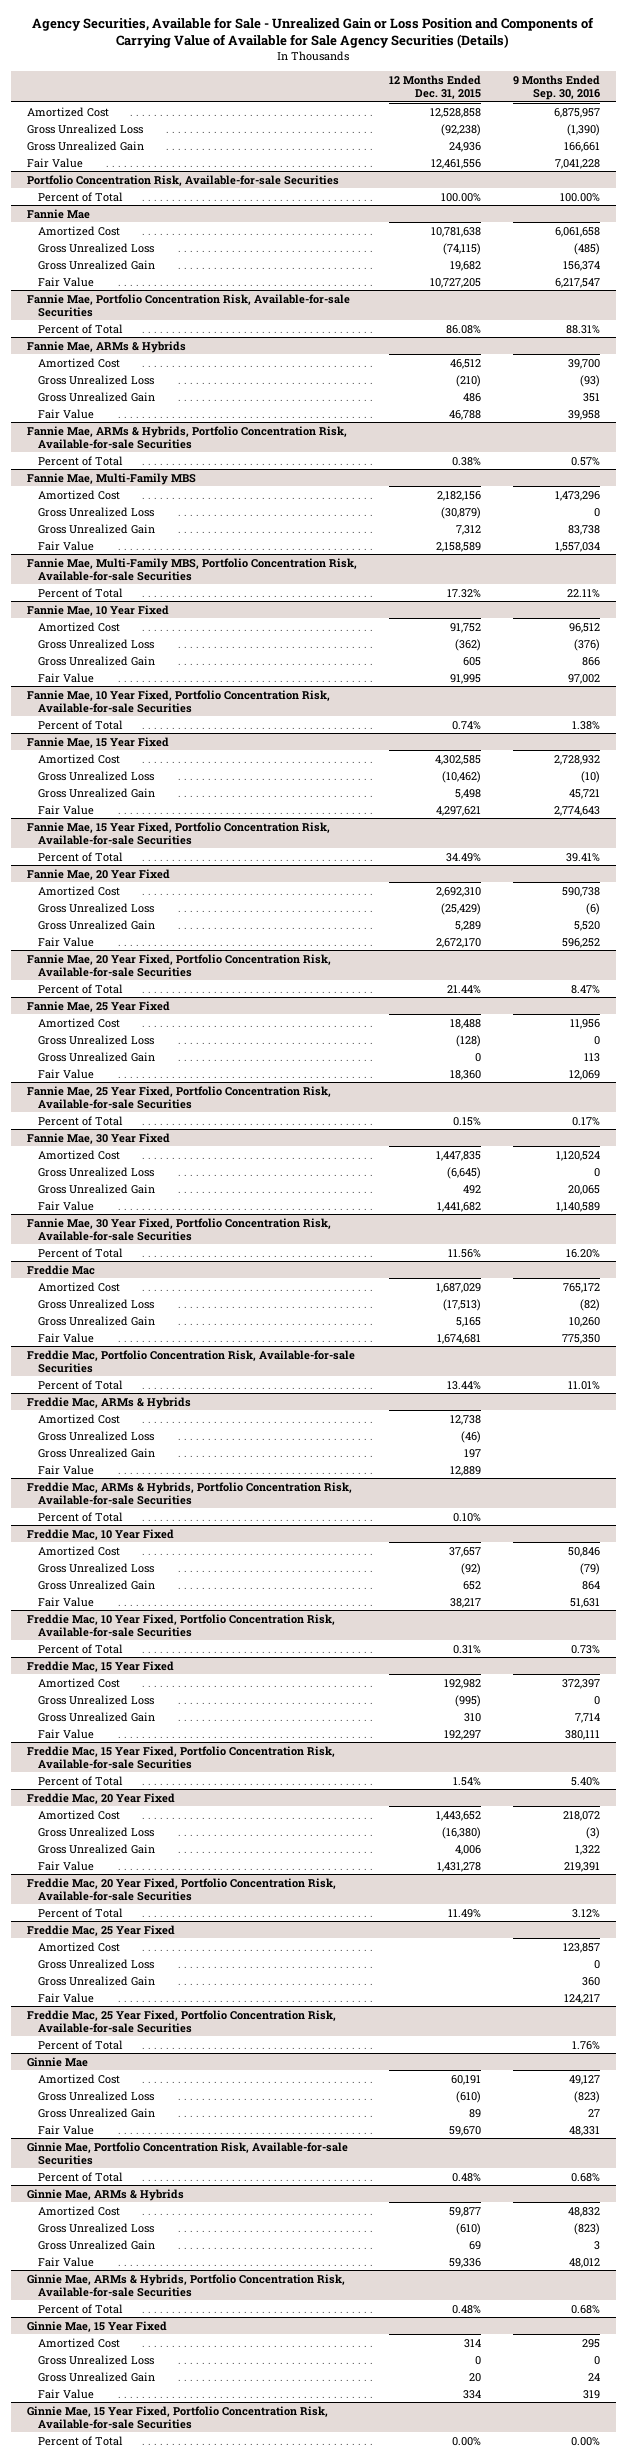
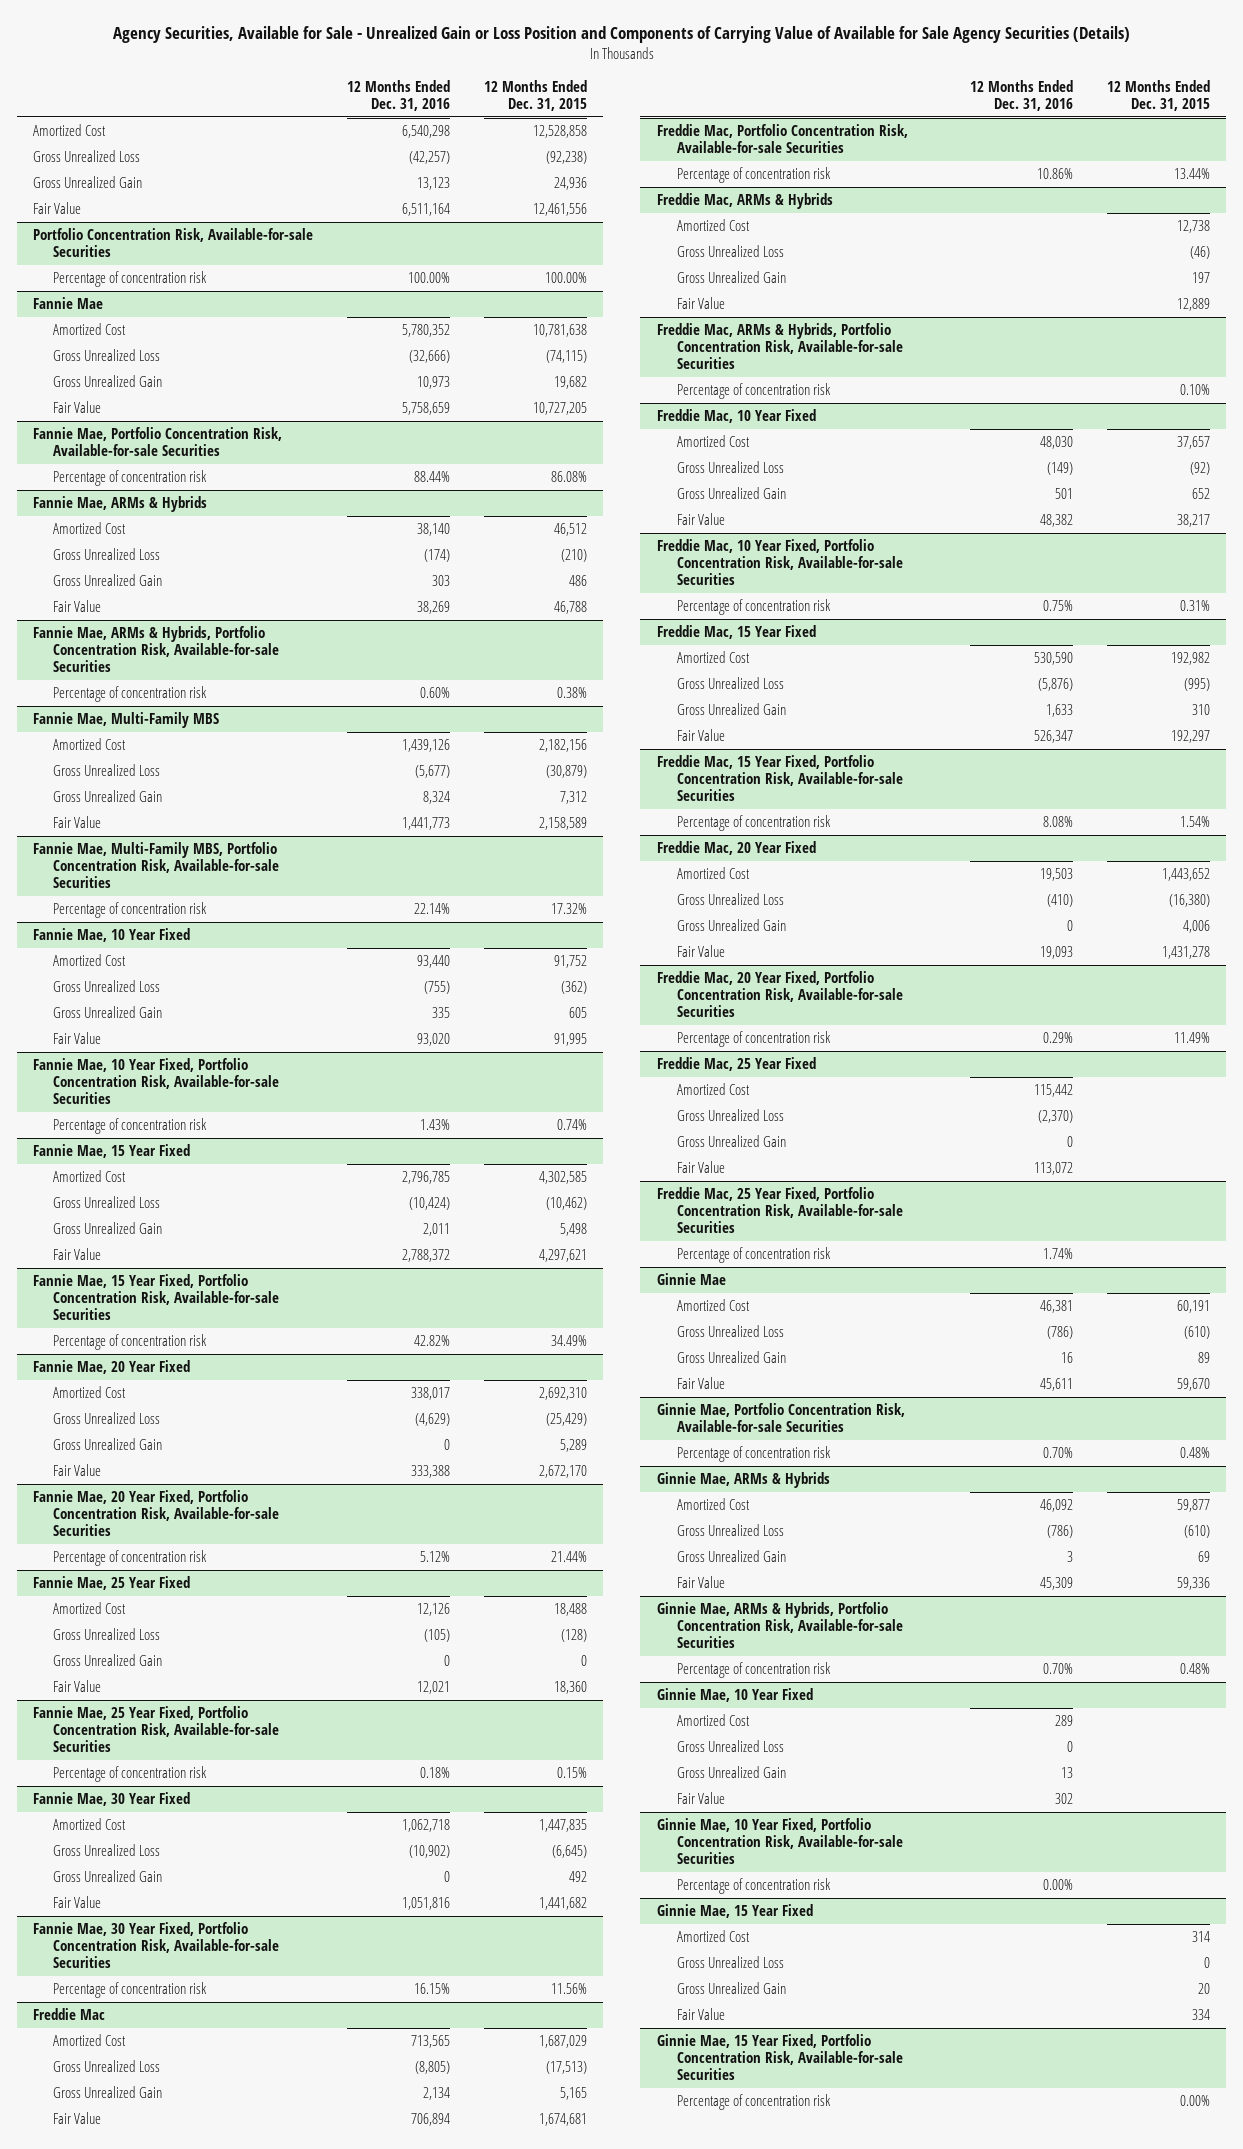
[513,74,601,101] 9 Months Ended Sep. 30, 2016 -> none
none -> [346,79,450,111] 12 Months Ended Dec. 31, 2016
[37,191,123,202] Percent of Total -> [53,271,208,288] Percentage of concentration risk
[37,323,123,334] Percent of Total -> [53,470,208,487] Percentage of concentration risk
[37,455,123,466] Percent of Total -> [53,686,208,703] Percentage of concentration risk
[37,587,123,598] Percent of Total -> [53,902,208,919] Percentage of concentration risk
[37,719,123,730] Percent of Total -> [53,1118,208,1135] Percentage of concentration risk
[37,851,123,862] Percent of Total -> [53,1334,208,1351] Percentage of concentration risk
[37,983,123,994] Percent of Total -> [53,1550,208,1567] Percentage of concentration risk
[37,1115,123,1126] Percent of Total -> [53,1766,208,1783] Percentage of concentration risk
[37,1247,123,1258] Percent of Total -> [53,1982,208,1999] Percentage of concentration risk
[37,1379,123,1390] Percent of Total -> [676,167,831,184] Percentage of concentration risk
[37,1511,123,1522] Percent of Total -> [676,383,831,400] Percentage of concentration risk
[37,1643,123,1654] Percent of Total -> [676,599,831,616] Percentage of concentration risk
[37,1775,123,1786] Percent of Total -> [676,815,831,832] Percentage of concentration risk
[37,1907,123,1918] Percent of Total -> [676,1031,831,1048] Percentage of concentration risk
[37,2039,123,2050] Percent of Total -> [676,1247,831,1264] Percentage of concentration risk
[37,2171,123,2182] Percent of Total -> [676,1446,831,1463] Percentage of concentration risk
[37,2303,123,2314] Percent of Total -> [676,1662,831,1679] Percentage of concentration risk
none -> [656,1688,813,1703] Ginnie Mae, 10 Year Fixed
none -> [676,1714,750,1727] Amortized Cost
none -> [676,1740,784,1753] Gross Unrealized Loss
none -> [676,1766,786,1779] Gross Unrealized Gain
none -> [676,1792,725,1805] Fair Value
none -> [656,1818,903,1865] Ginnie Mae, 10 Year Fixed, Portfolio Concentration Risk, Available-for-sale Securities
none -> [676,1878,831,1895] Percentage of concentration risk
[37,2435,123,2446] Percent of Total -> [676,2094,831,2111] Percentage of concentration risk

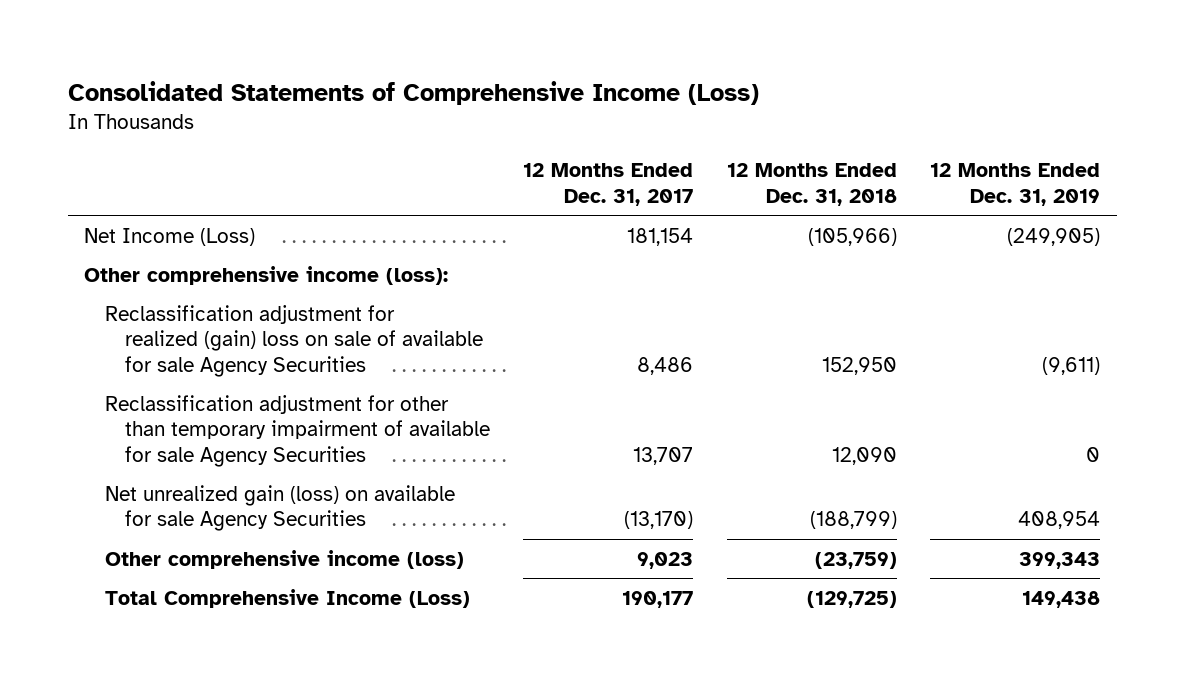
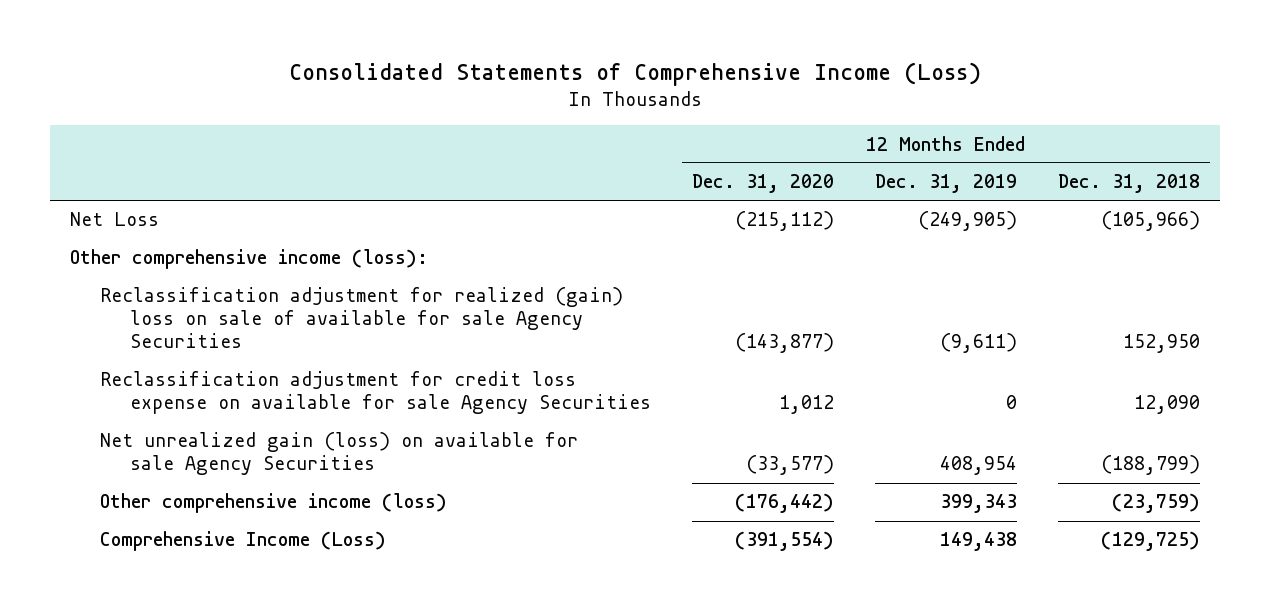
[523,163,694,206] 12 Months Ended Dec. 31, 2017 -> none
none -> [691,174,834,194] Dec. 31, 2020
[84,227,256,246] Net Income (Loss) -> [70,212,160,227] Net Loss
[104,394,490,467] Reclassification adjustment for other than temporary impairment of available for sale Agency Securities -> [100,371,651,415] Reclassification adjustment for credit loss expense on available for sale Agency Securities
[104,588,470,608] Total Comprehensive Income (Loss) -> [100,531,387,552] Comprehensive Income (Loss)

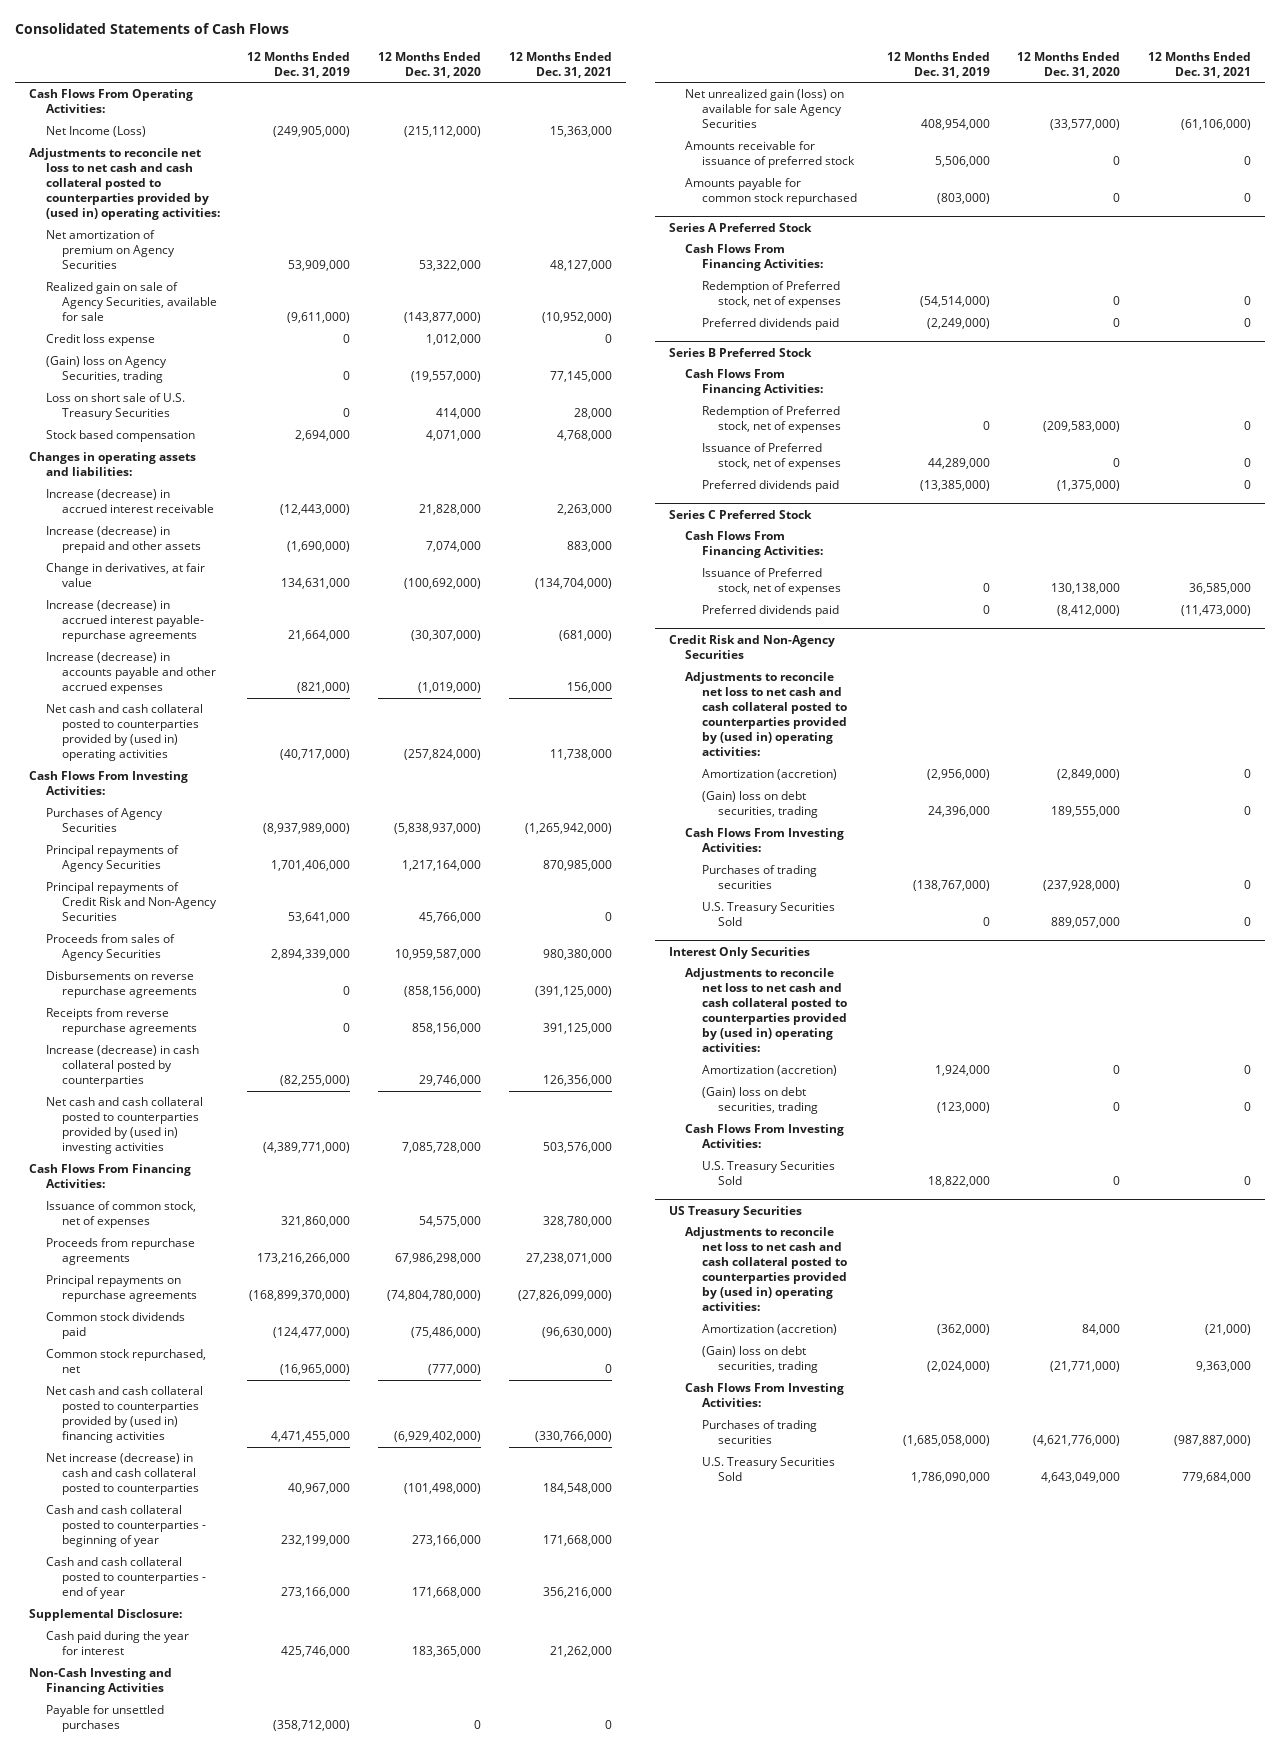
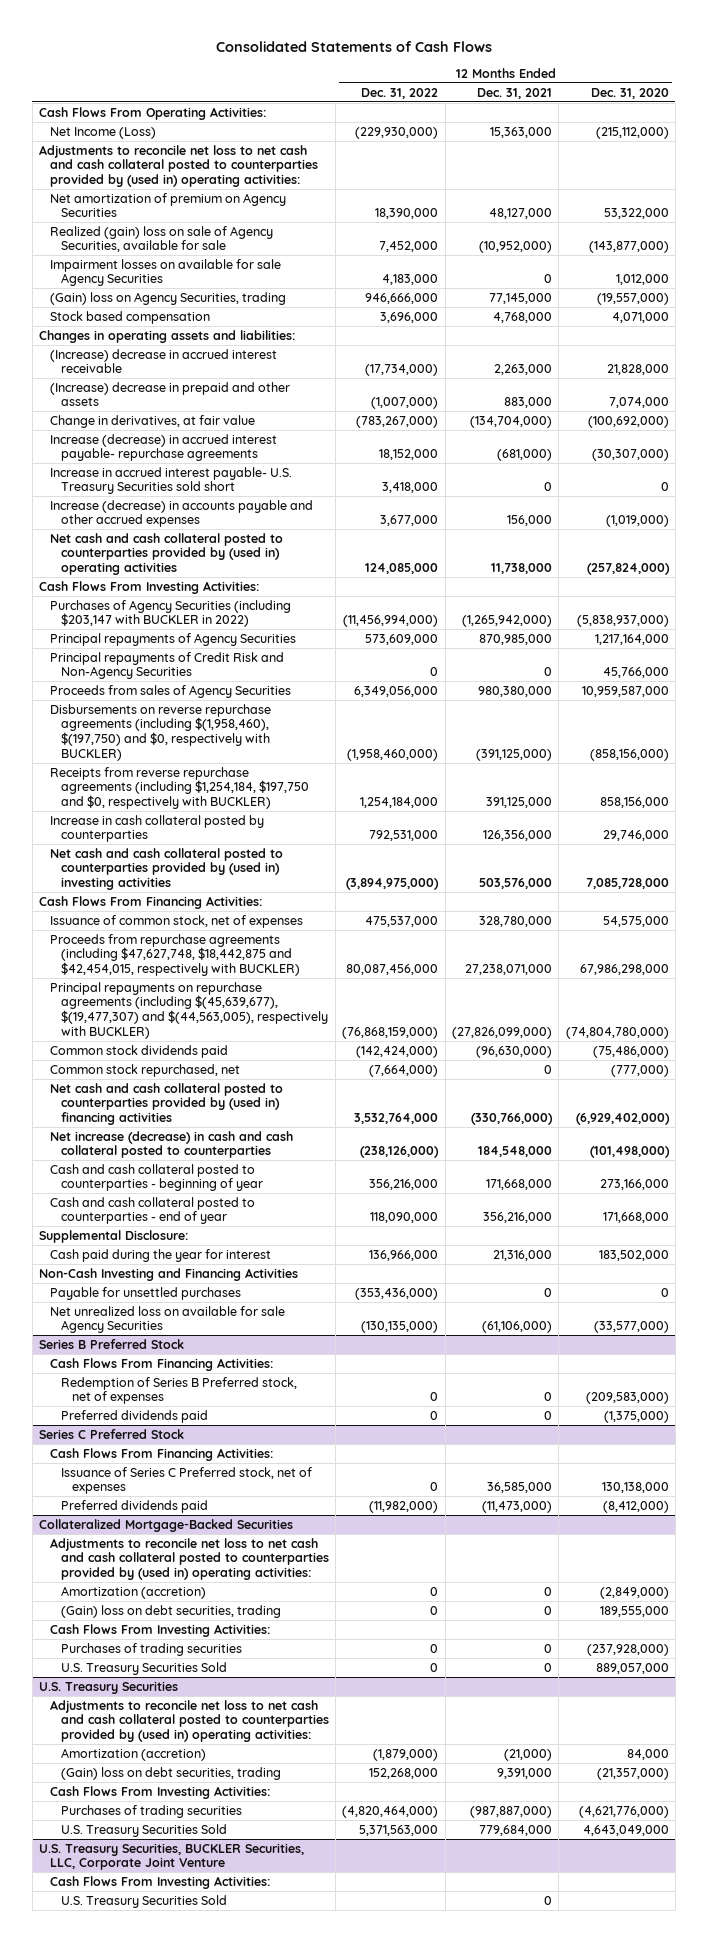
[247,51,351,78] 12 Months Ended Dec. 31, 2019 -> none
none -> [361,87,439,99] Dec. 31, 2022
[45,282,218,322] Realized gain on sale of Agency Securities, available for sale -> [49,225,273,253] Realized (gain) loss on sale of Agency Securities, available for sale
[45,334,155,347] Credit loss expense -> [49,258,281,287] Impairment losses on available for sale Agency Securities
[45,393,185,421] Loss on short sale of U.S. Treasury Securities -> none
[45,489,215,514] Increase (decrease) in accrued interest receivable -> [49,348,277,374] (Increase) decrease in accrued interest receivable
[45,526,202,554] Increase (decrease) in prepaid and other assets -> [49,381,290,407] (Increase) decrease in prepaid and other assets
none -> [49,466,292,495] Increase in accrued interest payable- U.S. Treasury Securities sold short
[45,808,163,833] Purchases of Agency Securities -> [49,599,291,628] Purchases of Agency Securities (including $203,147 with BUCKLER in 2022)
[45,971,198,999] Disbursements on reverse repurchase agreements -> [49,703,271,761] Disbursements on reverse repurchase agreements (including $(1,958,460), $(197,750) and $0, respectively with BUCKLER)
[45,1008,198,1036] Receipts from reverse repurchase agreements -> [49,766,309,810] Receipts from reverse repurchase agreements (including $1,254,184, $197,750 and $0, respectively with BUCKLER)
[45,1045,199,1088] Increase (decrease) in cash collateral posted by counterparties -> [49,814,264,843] Increase in cash collateral posted by counterparties
[45,1238,195,1266] Proceeds from repurchase agreements -> [49,933,300,977] Proceeds from repurchase agreements (including $47,627,748, $18,442,875 and $42,454,015, respectively with BUCKLER)
[45,1275,198,1303] Principal repayments on repurchase agreements -> [49,981,328,1039] Principal repayments on repurchase agreements (including $(45,639,677), $(19,477,307) and $(44,563,005), respectively with BUCKLER)
[412,1646,482,1658] 183,365,000 -> [598,1249,669,1261] 183,502,000
[549,1646,612,1658] 21,262,000 -> [493,1249,553,1261] 21,316,000
[685,141,855,169] Amounts receivable for issuance of preferred stock -> none
[685,178,857,206] Amounts payable for common stock repurchased -> none
[668,222,812,232] Series A Preferred Stock -> none
[685,244,823,272] Cash Flows From Financing Activities: -> none
[701,281,842,309] Redemption of Preferred stock, net of expenses -> none
[701,318,839,331] Preferred dividends paid -> none
[685,89,845,129] Net unrealized gain (loss) on available for sale Agency Securities -> [49,1305,285,1334] Net unrealized loss on available for sale Agency Securities
[701,443,842,471] Issuance of Preferred stock, net of expenses -> none
[701,406,842,434] Redemption of Preferred stock, net of expenses -> [60,1376,297,1405] Redemption of Series B Preferred stock, net of expenses
[701,568,842,596] Issuance of Preferred stock, net of expenses -> [60,1466,312,1495] Issuance of Series C Preferred stock, net of expenses
[668,634,835,659] Credit Risk and Non-Agency Securities -> [38,1518,293,1532] Collateralized Mortgage-Backed Securities
[668,946,810,959] Interest Only Securities -> none
[685,968,847,1053] Adjustments to reconcile net loss to net cash and cash collateral posted to counterparties provided by (used in) operating activities: -> none
[701,1065,837,1077] Amortization (accretion) -> none
[701,1087,819,1115] (Gain) loss on debt securities, trading -> none
[685,1124,845,1149] Cash Flows From Investing Activities: -> none
[701,1161,835,1186] U.S. Treasury Securities Sold -> none
[668,1205,802,1218] US Treasury Securities -> [38,1680,178,1694] U.S. Treasury Securities
[1050,1361,1121,1373] (21,771,000) -> [596,1767,669,1780] (21,357,000)
[1196,1361,1252,1373] 9,363,000 -> [497,1767,553,1779] 9,391,000
none -> [38,1842,304,1871] U.S. Treasury Securities, BUCKLER Securities, LLC, Corporate Joint Venture
none -> [49,1875,270,1889] Cash Flows From Investing Activities:
none -> [60,1894,227,1908] U.S. Treasury Securities Sold

